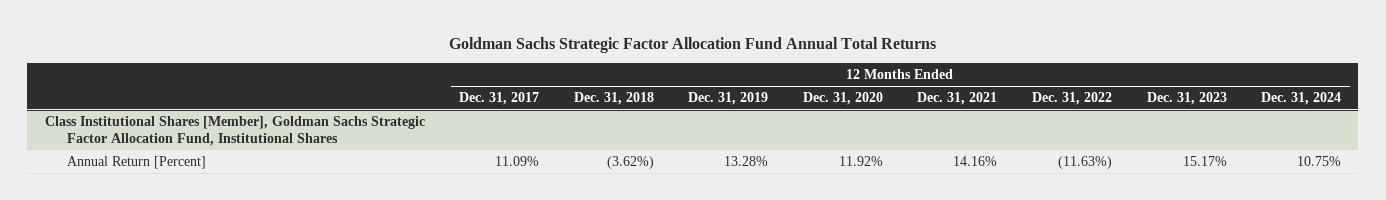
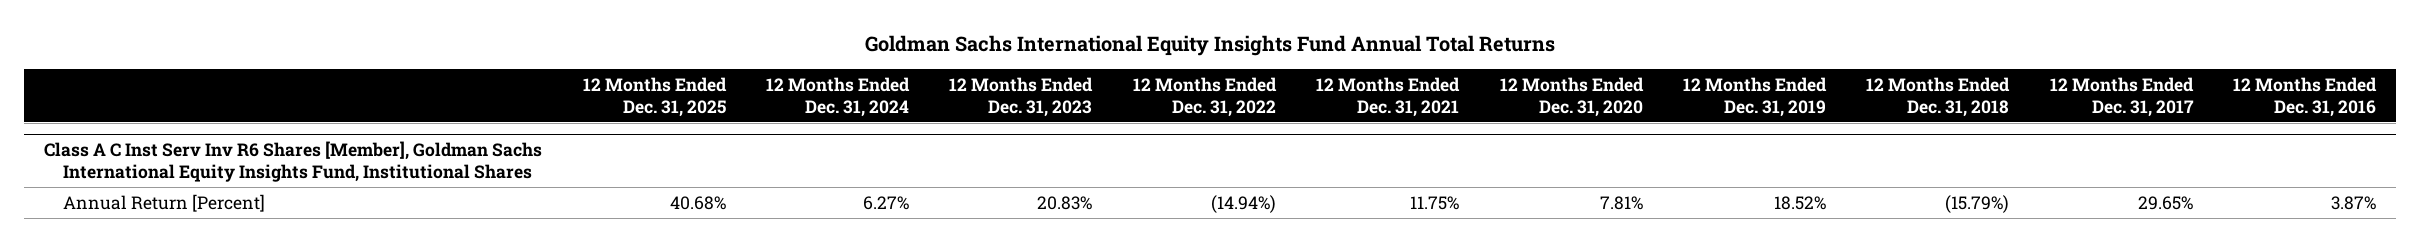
[448,37,936,54] Goldman Sachs Strategic Factor Allocation Fund Annual Total Returns -> [865,35,1556,57] Goldman Sachs International Equity Insights Fund Annual Total Returns
none -> [582,76,727,117] 12 Months Ended Dec. 31, 2025
none -> [2233,76,2378,117] 12 Months Ended Dec. 31, 2016
[44,115,425,146] Class Institutional Shares [Member], Goldman Sachs Strategic Factor Allocation Fund, Institutional Shares -> none
none -> [44,140,543,182] Class A C Inst Serv Inv R6 Shares [Member], Goldman Sachs International Equity Insights Fund, Institutional Shares
[495,155,540,166] 11.09% -> [2137,195,2193,210] 29.65%
[606,155,654,169] (3.62%) -> [1945,194,2010,213] (15.79%)
[724,155,769,166] 13.28% -> [1773,195,1826,210] 18.52%
[838,155,883,166] 11.92% -> [1599,195,1643,210] 7.81%
[953,155,998,166] 14.16% -> [1410,195,1460,210] 11.75%
[1058,155,1113,169] (11.63%) -> [1210,194,1276,213] (14.94%)
[1182,155,1227,166] 15.17% -> [1037,195,1093,210] 20.83%
[1297,155,1342,166] 10.75% -> [863,195,910,210] 6.27%

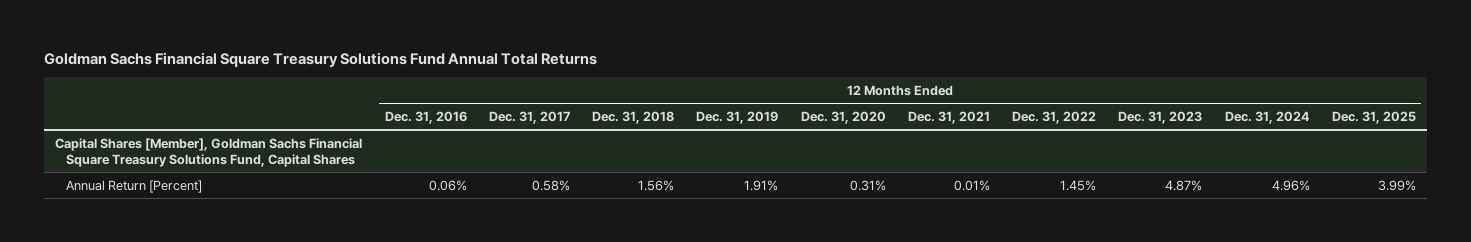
[865,35,1556,57] Goldman Sachs International Equity Insights Fund Annual Total Returns -> [44,52,598,68] Goldman Sachs Financial Square Treasury Solutions Fund Annual Total Returns
[44,140,543,182] Class A C Inst Serv Inv R6 Shares [Member], Goldman Sachs International Equity Insights Fund, Institutional Shares -> none
none -> [55,137,363,167] Capital Shares [Member], Goldman Sachs Financial Square Treasury Solutions Fund, Capital Shares
[669,195,726,210] 40.68% -> [1377,179,1416,191] 3.99%
[863,195,910,210] 6.27% -> [1271,179,1310,191] 4.96%
[1037,195,1093,210] 20.83% -> [1165,179,1203,191] 4.87%
[1210,194,1276,213] (14.94%) -> [1060,179,1097,191] 1.45%
[1410,195,1460,210] 11.75% -> [953,179,990,191] 0.01%
[1599,195,1643,210] 7.81% -> [849,179,886,191] 0.31%
[1773,195,1826,210] 18.52% -> [744,179,779,191] 1.91%
[1945,194,2010,213] (15.79%) -> [638,179,675,191] 1.56%
[2137,195,2193,210] 29.65% -> [531,179,570,191] 0.58%
[2331,195,2377,210] 3.87% -> [428,179,467,191] 0.06%

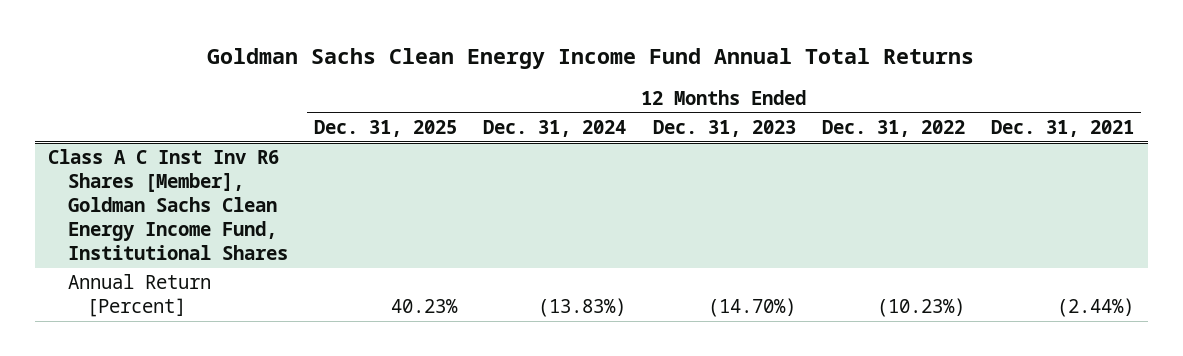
[44,52,598,68] Goldman Sachs Financial Square Treasury Solutions Fund Annual Total Returns -> [207,48,975,70] Goldman Sachs Clean Energy Income Fund Annual Total Returns
[384,110,467,124] Dec. 31, 2016 -> none
[488,110,570,124] Dec. 31, 2017 -> none
[592,110,675,124] Dec. 31, 2018 -> none
[696,110,779,124] Dec. 31, 2019 -> none
[800,110,886,124] Dec. 31, 2020 -> none
[55,137,363,167] Capital Shares [Member], Goldman Sachs Financial Square Treasury Solutions Fund, Capital Shares -> none
none -> [48,149,288,260] Class A C Inst Inv R6 Shares [Member], Goldman Sachs Clean Energy Income Fund, Institutional Shares
[953,179,990,191] 0.01% -> [1057,298,1135,318] (2.44%)
[1060,179,1097,191] 1.45% -> [876,298,965,318] (10.23%)
[1165,179,1203,191] 4.87% -> [707,298,796,318] (14.70%)
[1271,179,1310,191] 4.96% -> [538,298,627,318] (13.83%)
[1377,179,1416,191] 3.99% -> [390,299,458,314] 40.23%

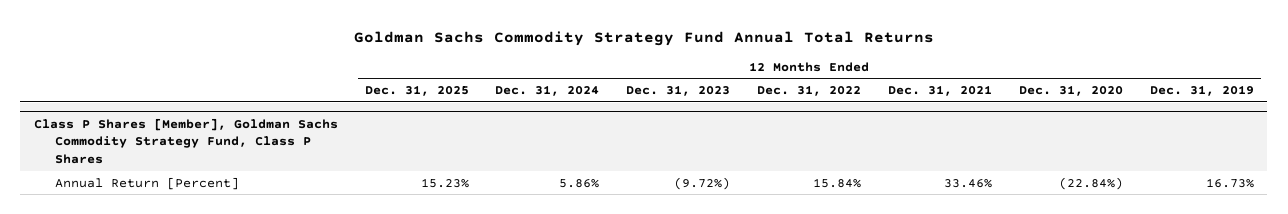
[207,48,975,70] Goldman Sachs Clean Energy Income Fund Annual Total Returns -> [353,30,934,46] Goldman Sachs Commodity Strategy Fund Annual Total Returns
none -> [1018,85,1123,97] Dec. 31, 2020
none -> [1149,85,1254,97] Dec. 31, 2019
[48,149,288,260] Class A C Inst Inv R6 Shares [Member], Goldman Sachs Clean Energy Income Fund, Institutional Shares -> none
none -> [33,117,338,165] Class P Shares [Member], Goldman Sachs Commodity Strategy Fund, Class P Shares
[390,299,458,314] 40.23% -> [420,177,469,188] 15.23%
[538,298,627,318] (13.83%) -> [559,178,600,188] 5.86%
[707,298,796,318] (14.70%) -> [674,176,731,190] (9.72%)
[876,298,965,318] (10.23%) -> [813,177,862,188] 15.84%
[1057,298,1135,318] (2.44%) -> [944,178,993,188] 33.46%

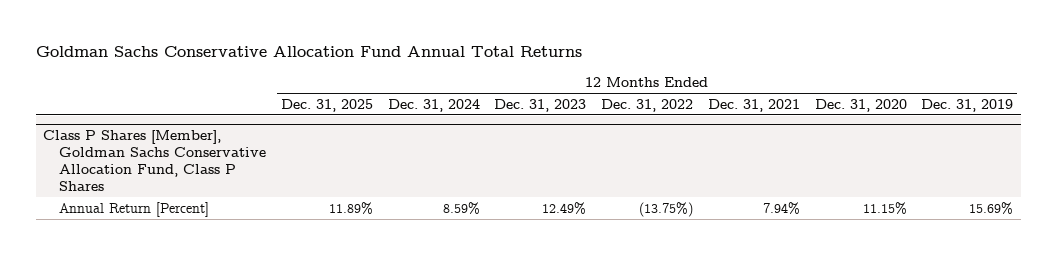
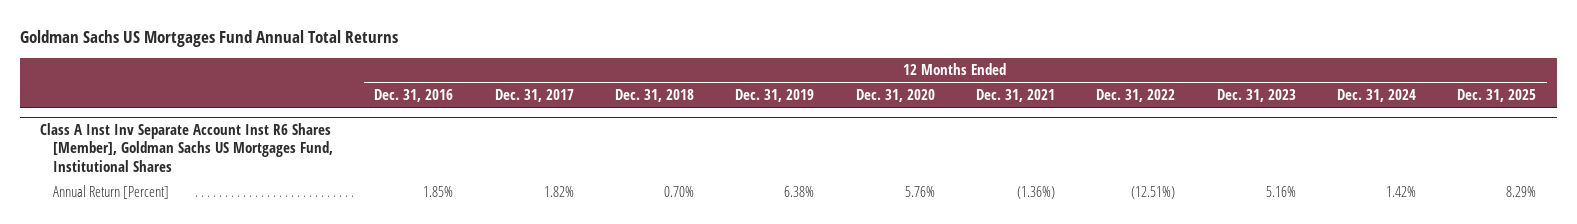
[35,46,582,58] Goldman Sachs Conservative Allocation Fund Annual Total Returns -> [19,29,398,47] Goldman Sachs US Mortgages Fund Annual Total Returns
none -> [374,89,454,103] Dec. 31, 2016
none -> [494,89,574,103] Dec. 31, 2017
none -> [614,89,694,103] Dec. 31, 2018
[42,130,267,192] Class P Shares [Member], Goldman Sachs Conservative Allocation Fund, Class P Shares -> none
none -> [40,122,334,172] Class A Inst Inv Separate Account Inst R6 Shares [Member], Goldman Sachs US Mortgages Fund, Institutional Shares
[328,201,373,215] 11.89% -> [1506,185,1537,197] 8.29%
[442,201,480,215] 8.59% -> [1385,185,1416,197] 1.42%
[542,201,587,215] 12.49% -> [1265,185,1296,197] 5.16%
[639,201,694,217] (13.75%) -> [1131,185,1176,199] (12.51%)
[762,201,800,215] 7.94% -> [1016,185,1055,199] (1.36%)
[862,201,907,215] 11.15% -> [904,185,935,197] 5.76%
[969,201,1014,215] 15.69% -> [784,185,815,197] 6.38%

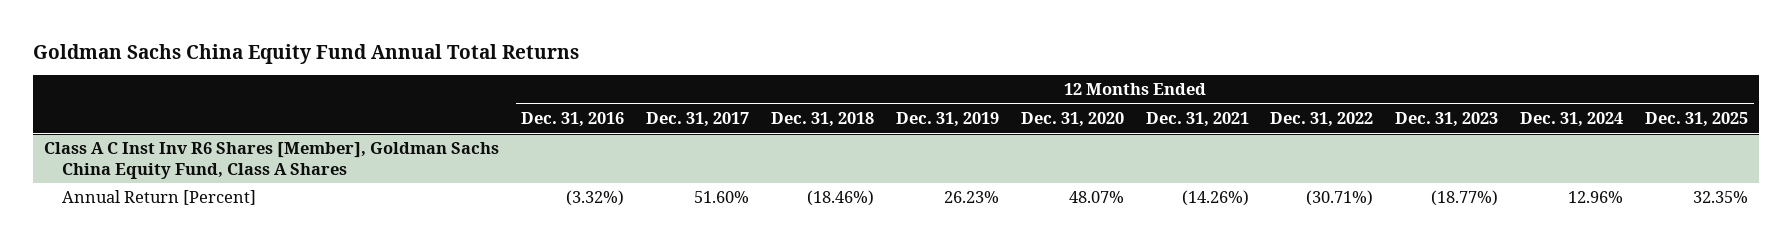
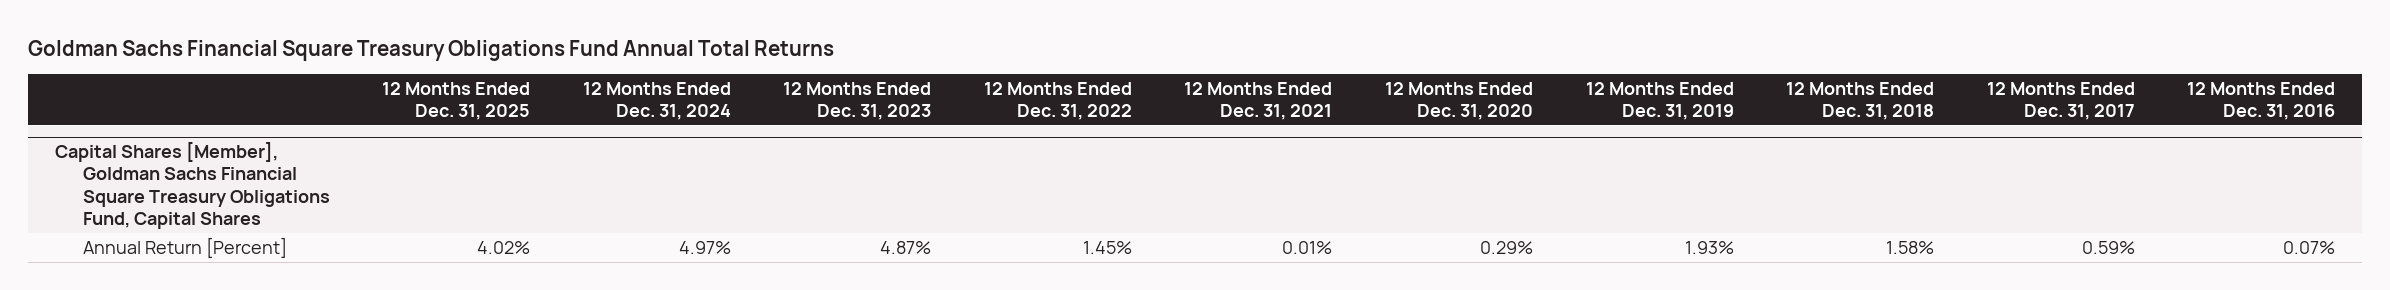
[33,43,580,64] Goldman Sachs China Equity Fund Annual Total Returns -> [28,40,835,62] Goldman Sachs Financial Square Treasury Obligations Fund Annual Total Returns
[44,142,500,179] Class A C Inst Inv R6 Shares [Member], Goldman Sachs China Equity Fund, Class A Shares -> none
none -> [54,142,330,229] Capital Shares [Member], Goldman Sachs Financial Square Treasury Obligations Fund, Capital Shares
[566,190,625,207] (3.32%) -> [2283,240,2336,254] 0.07%
[694,191,750,204] 51.60% -> [2081,240,2135,254] 0.59%
[806,190,874,207] (18.46%) -> [1886,240,1935,254] 1.58%
[943,191,999,204] 26.23% -> [1684,240,1734,254] 1.93%
[1068,191,1124,204] 48.07% -> [1480,240,1534,254] 0.29%
[1181,190,1249,207] (14.26%) -> [1282,240,1333,254] 0.01%
[1306,190,1374,207] (30.71%) -> [1082,240,1132,254] 1.45%
[1431,190,1499,207] (18.77%) -> [880,240,932,254] 4.87%
[1568,191,1624,204] 12.96% -> [678,240,731,254] 4.97%
[1693,191,1749,204] 32.35% -> [477,240,531,254] 4.02%

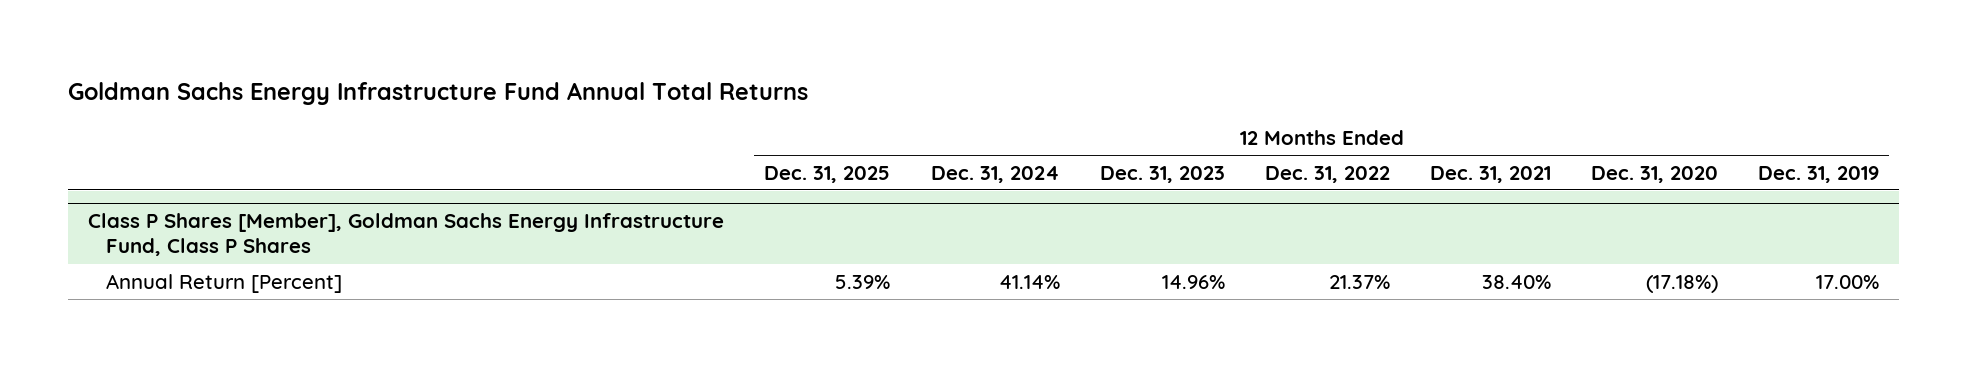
[28,40,835,62] Goldman Sachs Financial Square Treasury Obligations Fund Annual Total Returns -> [68,81,809,105] Goldman Sachs Energy Infrastructure Fund Annual Total Returns
[1786,81,1935,121] 12 Months Ended Dec. 31, 2018 -> none
[1986,81,2135,121] 12 Months Ended Dec. 31, 2017 -> none
[2187,81,2336,121] 12 Months Ended Dec. 31, 2016 -> none
[54,142,330,229] Capital Shares [Member], Goldman Sachs Financial Square Treasury Obligations Fund, Capital Shares -> none
none -> [88,213,725,257] Class P Shares [Member], Goldman Sachs Energy Infrastructure Fund, Class P Shares
[477,240,531,254] 4.02% -> [835,274,891,289] 5.39%
[678,240,731,254] 4.97% -> [998,274,1060,289] 41.14%
[880,240,932,254] 4.87% -> [1161,274,1225,289] 14.96%
[1082,240,1132,254] 1.45% -> [1328,274,1390,289] 21.37%
[1282,240,1333,254] 0.01% -> [1482,274,1552,289] 38.40%
[1480,240,1534,254] 0.29% -> [1646,274,1719,293] (17.18%)
[1684,240,1734,254] 1.93% -> [1816,274,1880,289] 17.00%

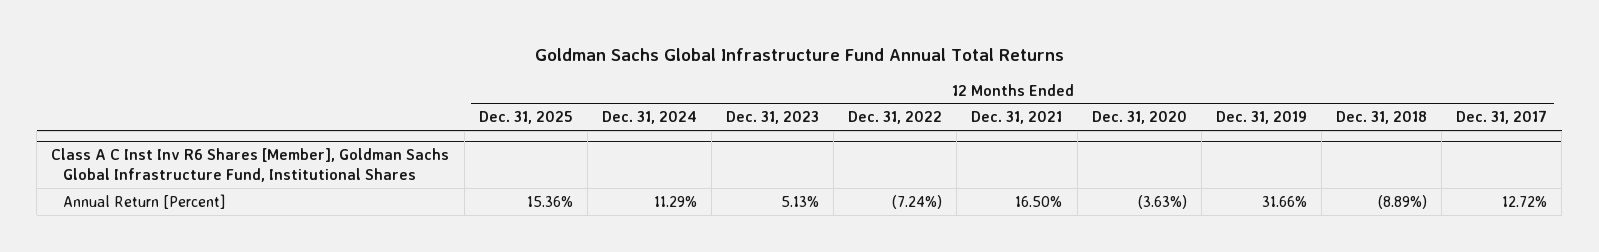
[68,81,809,105] Goldman Sachs Energy Infrastructure Fund Annual Total Returns -> [535,48,1065,62] Goldman Sachs Global Infrastructure Fund Annual Total Returns
none -> [1335,111,1427,125] Dec. 31, 2018
none -> [1456,110,1548,125] Dec. 31, 2017
[88,213,725,257] Class P Shares [Member], Goldman Sachs Energy Infrastructure Fund, Class P Shares -> none
none -> [51,147,450,183] Class A C Inst Inv R6 Shares [Member], Goldman Sachs Global Infrastructure Fund, Institutional Shares
[835,274,891,289] 5.39% -> [526,195,573,207] 15.36%
[998,274,1060,289] 41.14% -> [653,195,697,207] 11.29%
[1161,274,1225,289] 14.96% -> [781,195,820,207] 5.13%
[1328,274,1390,289] 21.37% -> [892,194,943,209] (7.24%)
[1482,274,1552,289] 38.40% -> [1015,195,1063,207] 16.50%
[1646,274,1719,293] (17.18%) -> [1137,194,1187,209] (3.63%)
[1816,274,1880,289] 17.00% -> [1261,195,1307,207] 31.66%

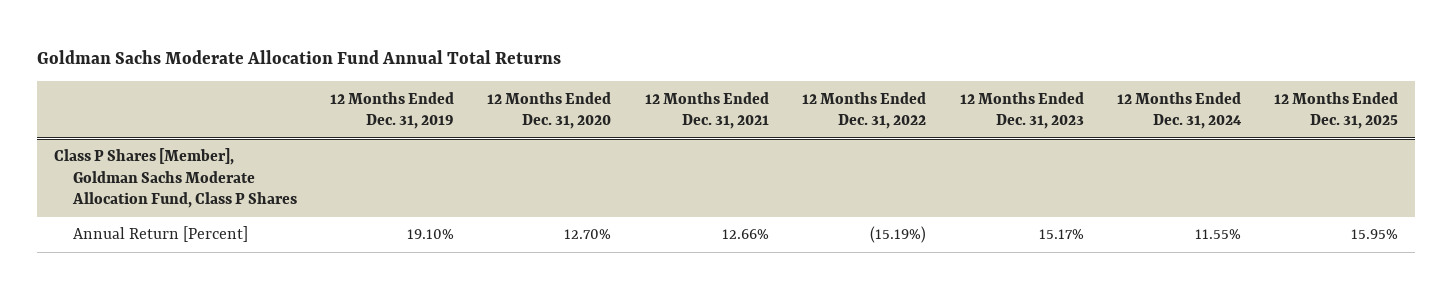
[535,48,1065,62] Goldman Sachs Global Infrastructure Fund Annual Total Returns -> [37,50,562,65] Goldman Sachs Moderate Allocation Fund Annual Total Returns
[1335,111,1427,125] Dec. 31, 2018 -> none
[1456,110,1548,125] Dec. 31, 2017 -> none
[51,147,450,183] Class A C Inst Inv R6 Shares [Member], Goldman Sachs Global Infrastructure Fund, Institutional Shares -> none
none -> [53,148,297,209] Class P Shares [Member], Goldman Sachs Moderate Allocation Fund, Class P Shares
[526,195,573,207] 15.36% -> [1351,229,1399,240] 15.95%
[653,195,697,207] 11.29% -> [1194,229,1241,240] 11.55%
[781,195,820,207] 5.13% -> [1038,229,1084,240] 15.17%
[892,194,943,209] (7.24%) -> [870,226,927,244] (15.19%)
[1015,195,1063,207] 16.50% -> [721,229,769,240] 12.66%
[1137,194,1187,209] (3.63%) -> [564,229,612,240] 12.70%
[1261,195,1307,207] 31.66% -> [407,229,455,240] 19.10%

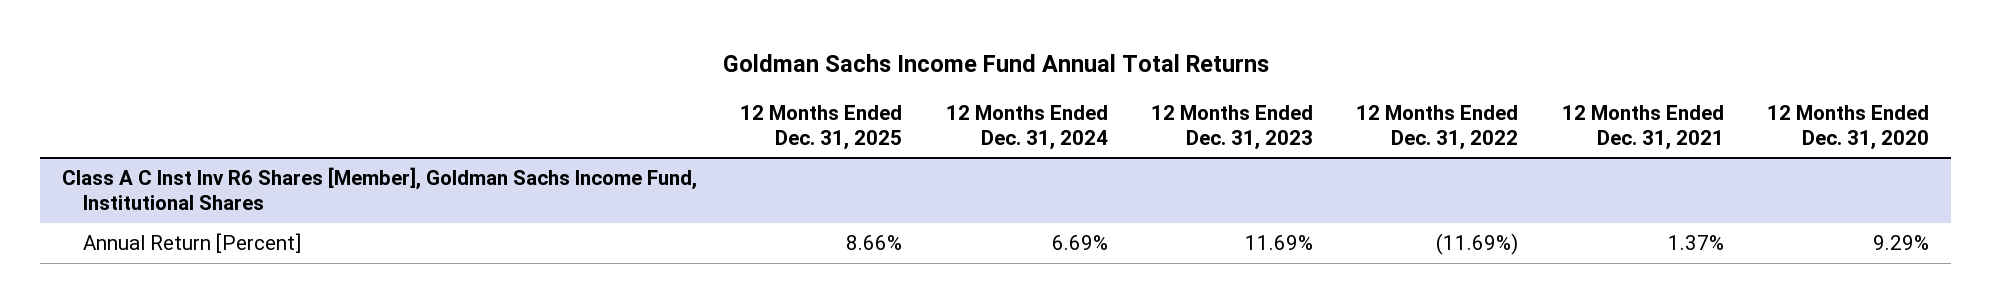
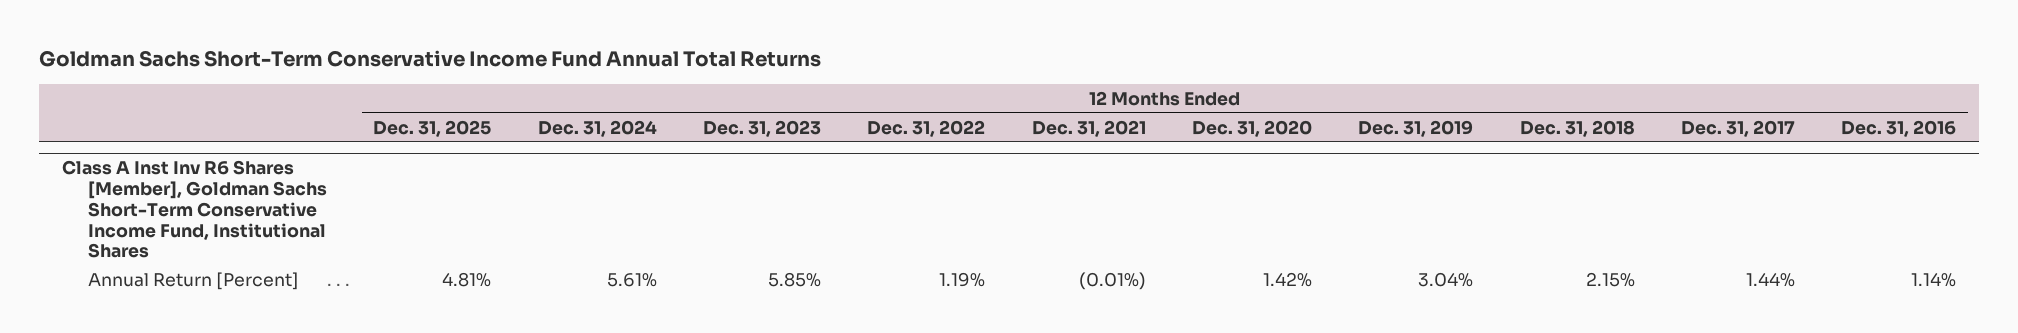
[722,54,1269,73] Goldman Sachs Income Fund Annual Total Returns -> [39,50,822,68] Goldman Sachs Short-Term Conservative Income Fund Annual Total Returns
none -> [1358,119,1474,137] Dec. 31, 2019
none -> [1519,119,1635,137] Dec. 31, 2018
none -> [1680,119,1795,137] Dec. 31, 2017
none -> [1841,119,1957,137] Dec. 31, 2016
[62,167,698,210] Class A C Inst Inv R6 Shares [Member], Goldman Sachs Income Fund, Institutional Shares -> [62,160,328,259] Class A Inst Inv R6 Shares [Member], Goldman Sachs Short-Term Conservative Income Fund, Institutional Shares
[846,235,903,251] 8.66% -> [442,271,492,287] 4.81%
[1051,235,1108,251] 6.69% -> [606,272,657,287] 5.61%
[1245,235,1314,251] 11.69% -> [768,271,822,287] 5.85%
[1436,233,1519,256] (11.69%) -> [939,271,986,287] 1.19%
[1667,235,1724,251] 1.37% -> [1078,271,1146,290] (0.01%)
[1873,235,1930,251] 9.29% -> [1262,271,1312,287] 1.42%

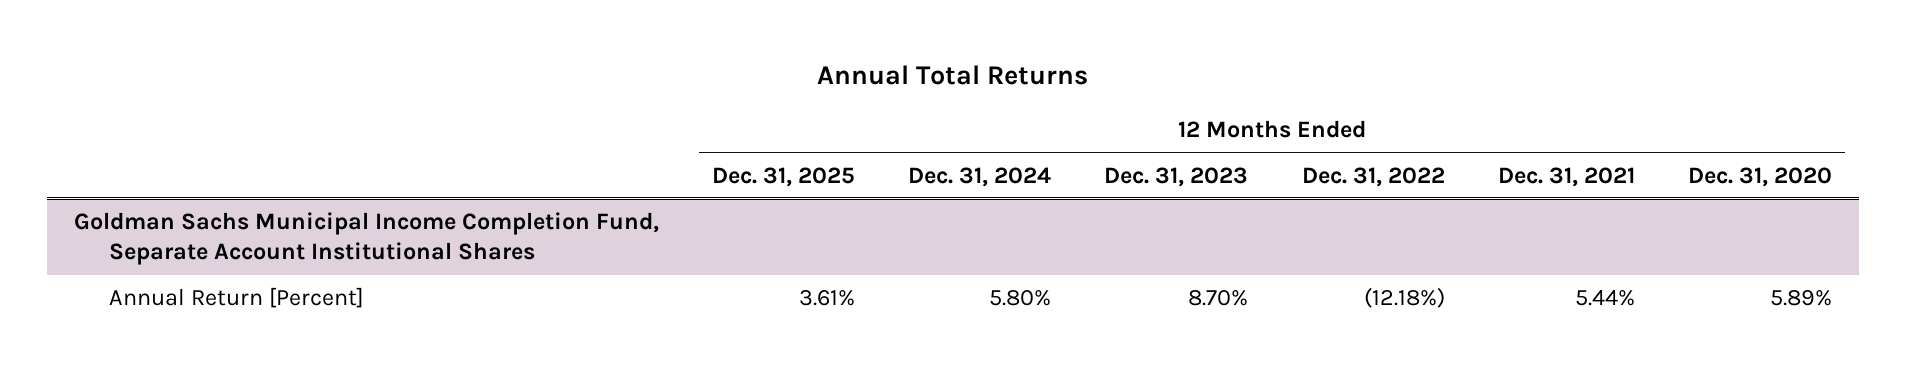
[39,50,822,68] Goldman Sachs Short-Term Conservative Income Fund Annual Total Returns -> [816,64,1088,85] Annual Total Returns
[1358,119,1474,137] Dec. 31, 2019 -> none
[1519,119,1635,137] Dec. 31, 2018 -> none
[1680,119,1795,137] Dec. 31, 2017 -> none
[1841,119,1957,137] Dec. 31, 2016 -> none
[62,160,328,259] Class A Inst Inv R6 Shares [Member], Goldman Sachs Short-Term Conservative Income Fund, Institutional Shares -> none
none -> [73,212,659,266] Goldman Sachs Municipal Income Completion Fund, Separate Account Institutional Shares
[442,271,492,287] 4.81% -> [799,290,856,307] 3.61%
[606,272,657,287] 5.61% -> [989,290,1052,307] 5.80%
[768,271,822,287] 5.85% -> [1188,290,1249,307] 8.70%
[939,271,986,287] 1.19% -> [1363,287,1445,309] (12.18%)
[1078,271,1146,290] (0.01%) -> [1574,290,1635,307] 5.44%
[1262,271,1312,287] 1.42% -> [1770,290,1833,307] 5.89%

